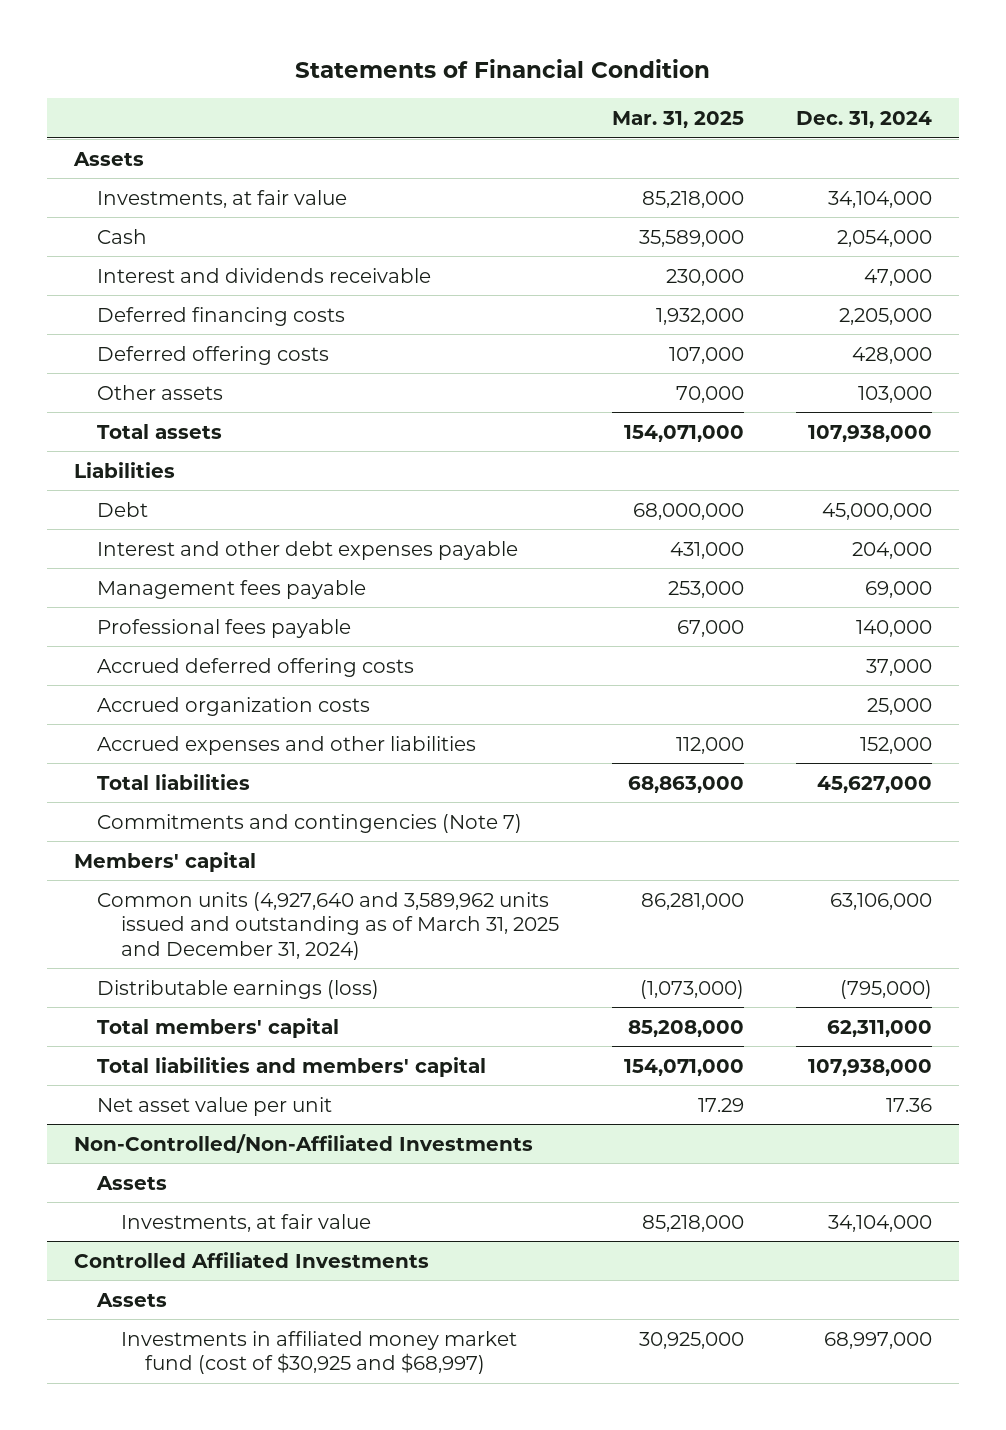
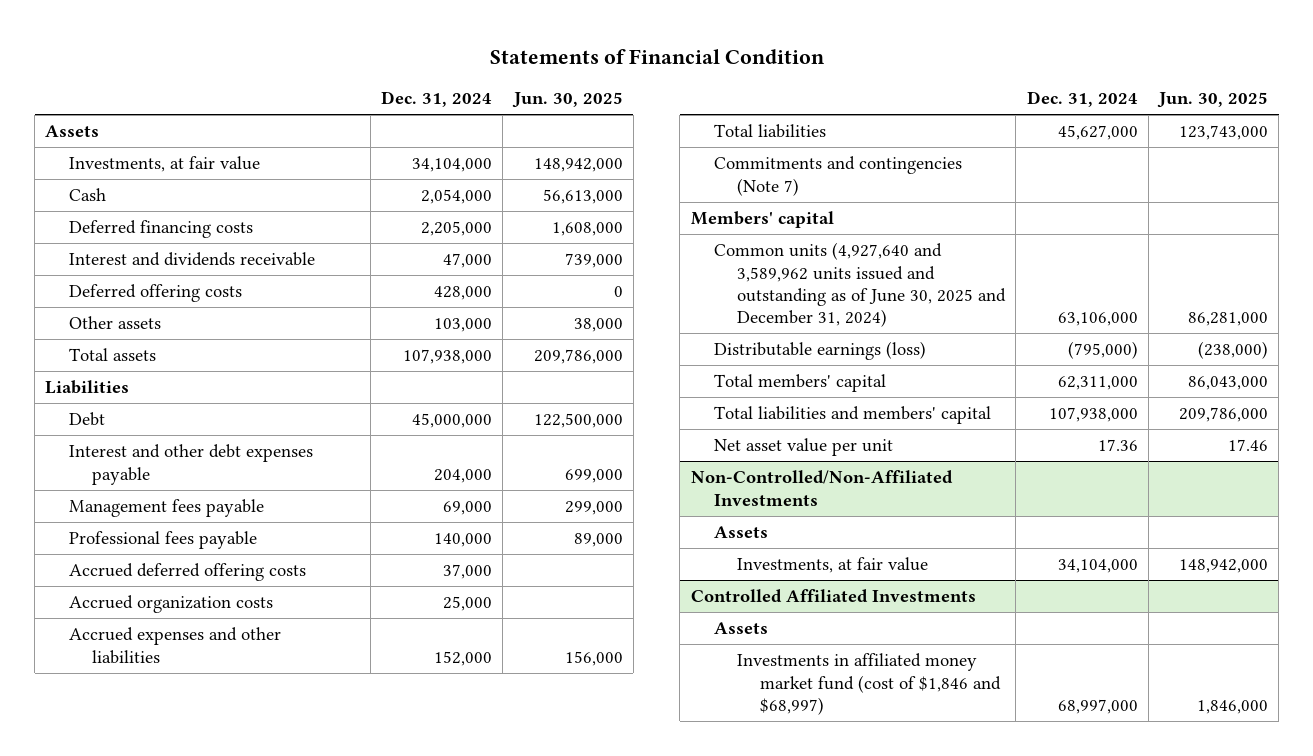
[611,110,744,128] Mar. 31, 2025 -> none
none -> [511,92,623,109] Jun. 30, 2025
[97,267,432,283] Interest and dividends receivable -> [68,252,315,267] Interest and dividends receivable
[97,891,559,960] Common units (4,927,640 and 3,589,962 units issued and outstanding as of March 31, 2025 and December 31, 2024) -> [713,242,1007,328] Common units (4,927,640 and 3,589,962 units issued and outstanding as of June 30, 2025 and December 31, 2024)
[120,1330,517,1375] Investments in affiliated money market fund (cost of $30,925 and $68,997) -> [737,653,1002,715] Investments in affiliated money market fund (cost of $1,846 and $68,997)

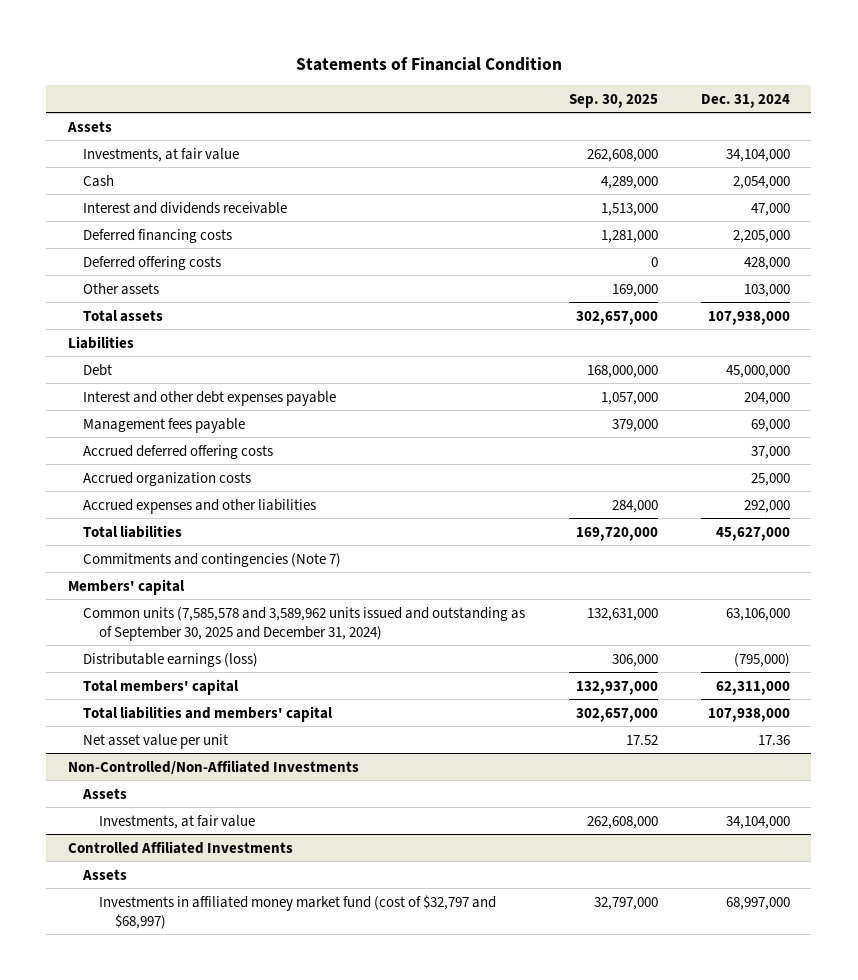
[511,92,623,109] Jun. 30, 2025 -> none
none -> [568,93,658,108] Sep. 30, 2025
[68,220,253,239] Deferred financing costs -> [83,228,233,243] Deferred financing costs
[68,531,257,550] Professional fees payable -> none
[434,650,493,666] 152,000 -> [743,499,790,513] 292,000
[713,242,1007,328] Common units (4,927,640 and 3,589,962 units issued and outstanding as of June 30, 2025 and December 31, 2024) -> [83,606,526,641] Common units (7,585,578 and 3,589,962 units issued and outstanding as of September 30, 2025 and December 31, 2024)
[737,653,1002,715] Investments in affiliated money market fund (cost of $1,846 and $68,997) -> [99,894,497,929] Investments in affiliated money market fund (cost of $32,797 and $68,997)

